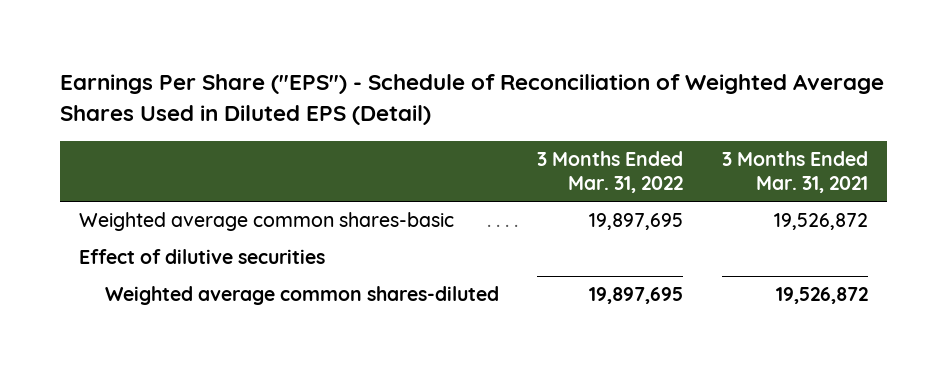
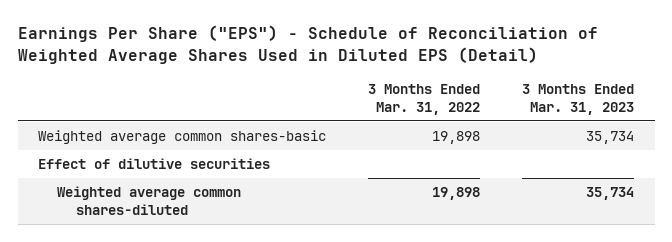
[721,150,868,193] 3 Months Ended Mar. 31, 2021 -> none
none -> [521,84,634,116] 3 Months Ended Mar. 31, 2023
[589,213,684,231] 19,897,695 -> [432,130,481,144] 19,898
[589,287,684,305] 19,897,695 -> [432,186,481,200] 19,898

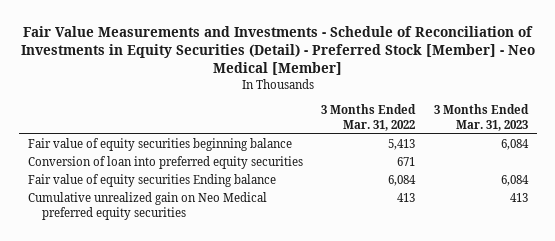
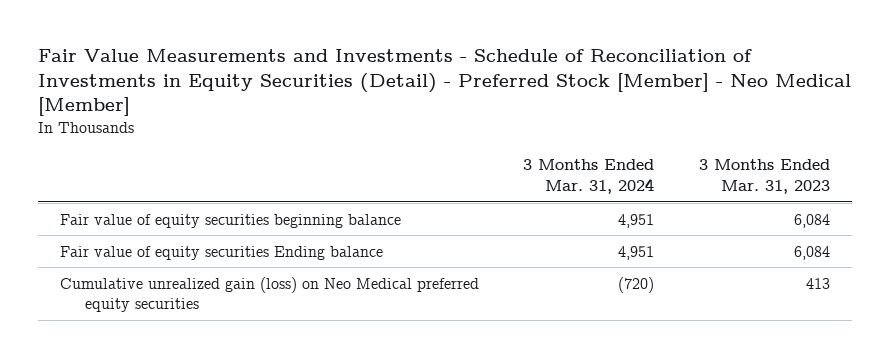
[321,104,417,132] 3 Months Ended Mar. 31, 2022 -> none
none -> [523,159,655,194] 3 Months Ended Mar. 31, 2024
[27,156,303,170] Conversion of loan into preferred equity securities -> none
[27,192,267,221] Cumulative unrealized gain on Neo Medical preferred equity securities -> [59,276,479,313] Cumulative unrealized gain (loss) on Neo Medical preferred equity securities

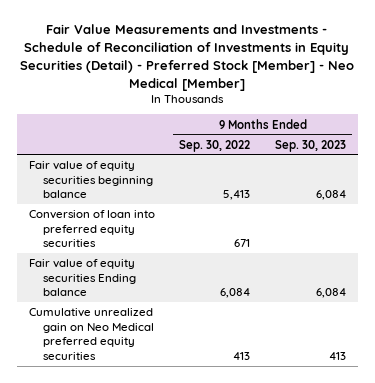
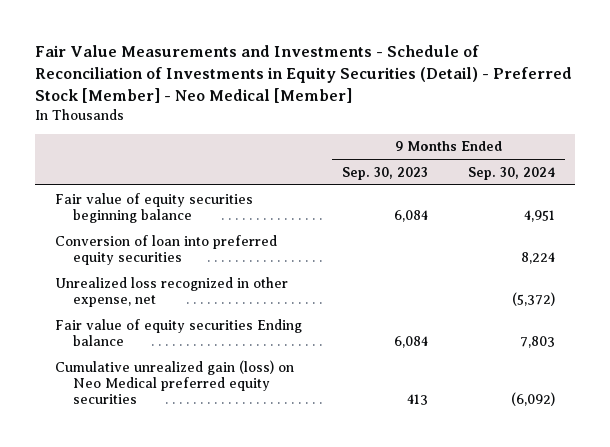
[179,139,251,152] Sep. 30, 2022 -> none
none -> [468,166,556,180] Sep. 30, 2024
none -> [55,276,289,307] Unrealized loss recognized in other expense, net
[28,308,154,360] Cumulative unrealized gain on Neo Medical preferred equity securities -> [55,359,295,405] Cumulative unrealized gain (loss) on Neo Medical preferred equity securities

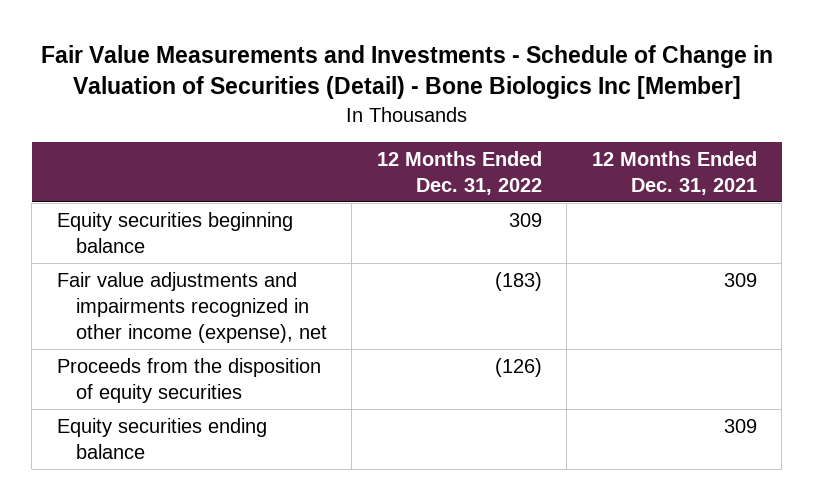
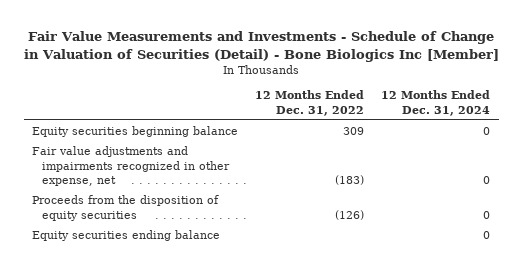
[591,150,757,195] 12 Months Ended Dec. 31, 2021 -> none
none -> [381,90,491,116] 12 Months Ended Dec. 31, 2024
[56,271,327,344] Fair value adjustments and impairments recognized in other income (expense), net -> [32,146,231,187] Fair value adjustments and impairments recognized in other expense, net

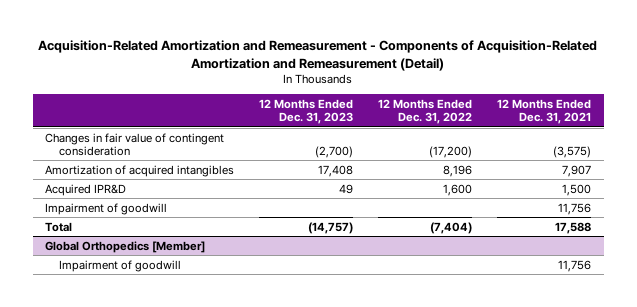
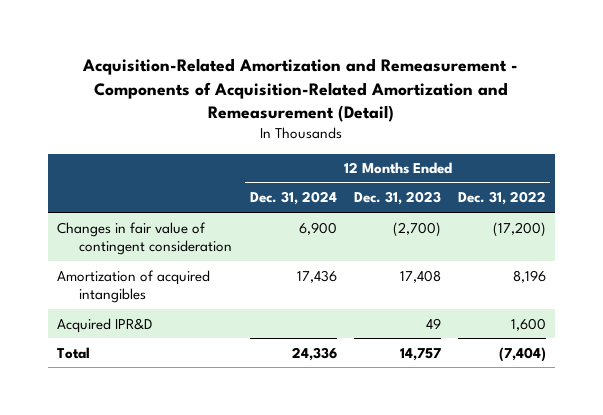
[497,99,592,125] 12 Months Ended Dec. 31, 2021 -> none
none -> [249,191,337,206] Dec. 31, 2024
[45,202,168,215] Impairment of goodwill -> none
[45,240,206,253] Global Orthopedics [Member] -> none
[59,259,182,272] Impairment of goodwill -> none
[308,221,354,234] (14,757) -> [399,347,441,361] 14,757

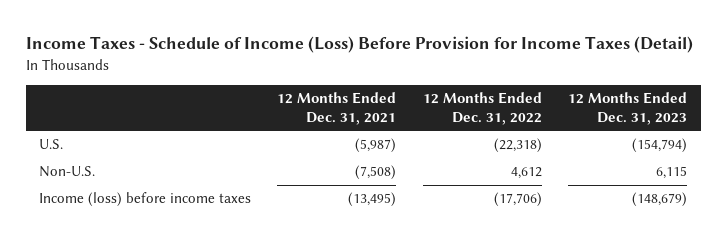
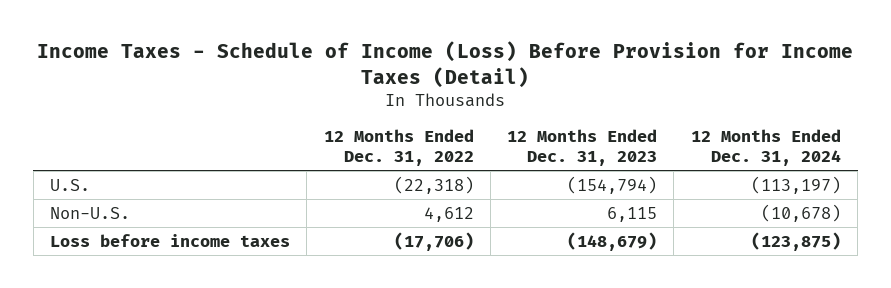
[277,92,397,125] 12 Months Ended Dec. 31, 2021 -> none
none -> [690,129,841,166] 12 Months Ended Dec. 31, 2024
[38,192,251,208] Income (loss) before income taxes -> [49,233,290,247] Loss before income taxes

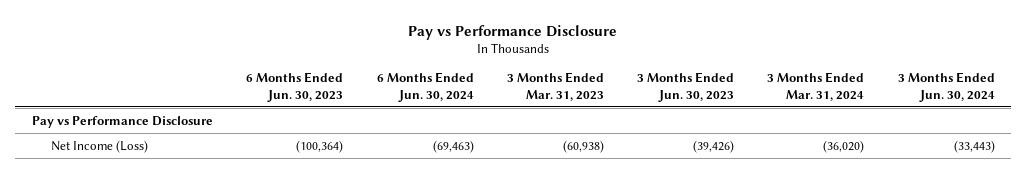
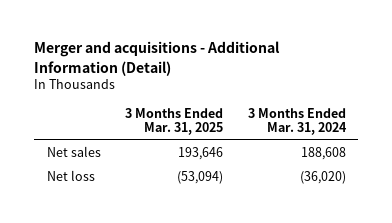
[408,24,618,40] Pay vs Performance Disclosure -> [34,41,281,76] Merger and acquisitions - Additional Information (Detail)
[246,72,344,102] 6 Months Ended Jun. 30, 2023 -> none
[376,72,474,102] 6 Months Ended Jun. 30, 2024 -> none
[506,72,604,101] 3 Months Ended Mar. 31, 2023 -> none
[637,72,735,102] 3 Months Ended Jun. 30, 2023 -> none
[897,72,995,102] 3 Months Ended Jun. 30, 2024 -> none
none -> [125,108,224,136] 3 Months Ended Mar. 31, 2025
[32,115,214,128] Pay vs Performance Disclosure -> none
none -> [46,146,101,158] Net sales
[51,139,149,153] Net Income (Loss) -> [46,170,95,182] Net loss

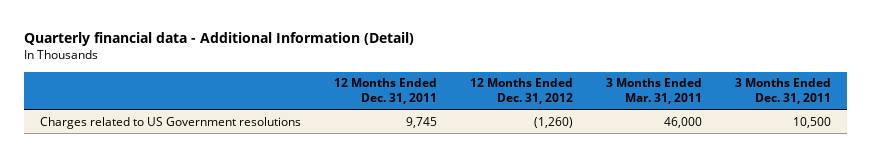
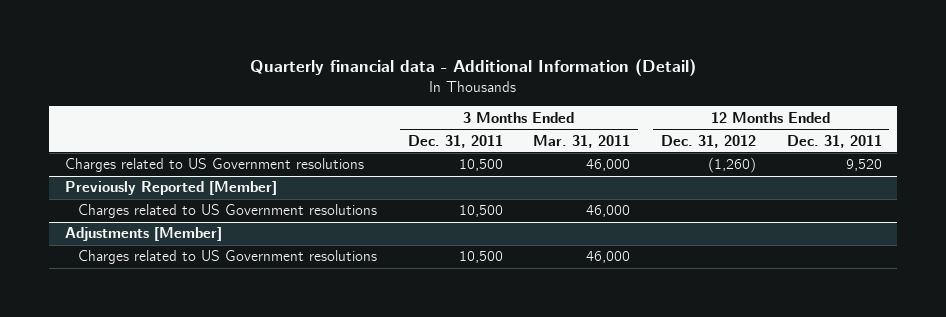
[406,116,438,128] 9,745 -> [845,159,882,172] 9,520
none -> [64,181,277,196] Previously Reported [Member]
none -> [78,204,378,219] Charges related to US Government resolutions
none -> [64,227,222,242] Adjustments [Member]
none -> [78,250,378,265] Charges related to US Government resolutions

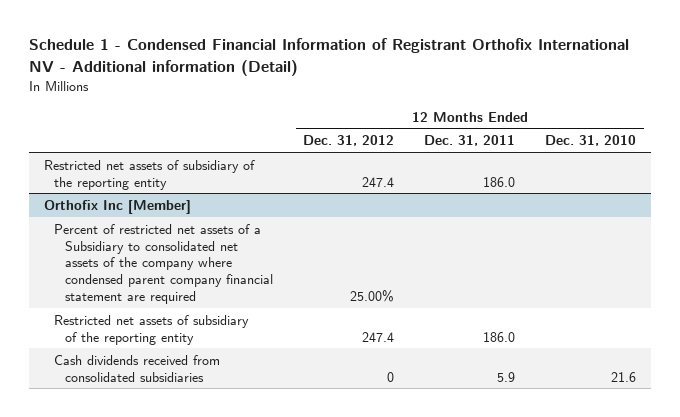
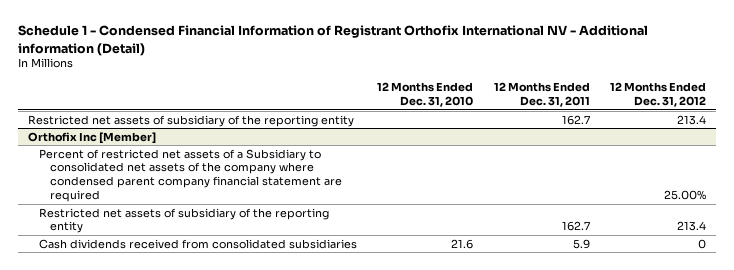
[362,176,395,187] 247.4 -> [676,114,706,125] 213.4
[483,176,516,187] 186.0 -> [561,114,590,125] 162.7
[362,331,395,342] 247.4 -> [676,221,706,232] 213.4
[483,331,516,342] 186.0 -> [561,221,590,232] 162.7

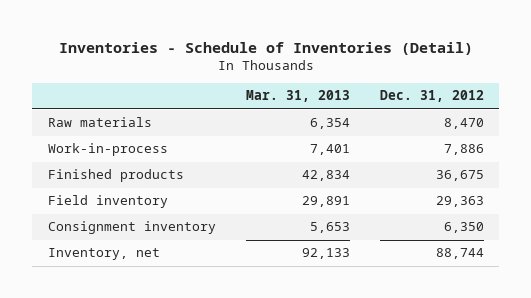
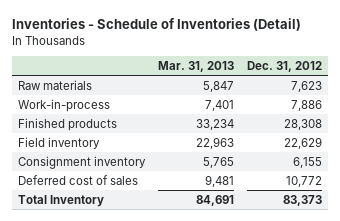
[309,118,350,130] 6,354 -> [202,80,234,92] 5,847
[443,118,484,130] 8,470 -> [290,80,322,92] 7,623
[301,170,350,182] 42,834 -> [195,118,234,130] 33,234
[435,170,484,182] 36,675 -> [283,118,322,130] 28,308
[301,196,350,208] 29,891 -> [195,136,234,149] 22,963
[435,196,484,208] 29,363 -> [283,136,322,149] 22,629
[309,222,350,234] 5,653 -> [202,156,234,168] 5,765
[443,222,484,234] 6,350 -> [292,156,322,168] 6,155
none -> [18,174,139,185] Deferred cost of sales
[47,248,160,261] Inventory, net -> [18,194,105,207] Total Inventory
[301,248,350,260] 92,133 -> [195,194,234,206] 84,691
[435,248,484,260] 88,744 -> [282,194,322,206] 83,373

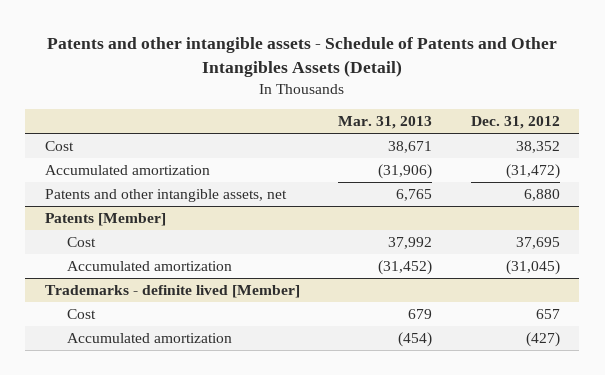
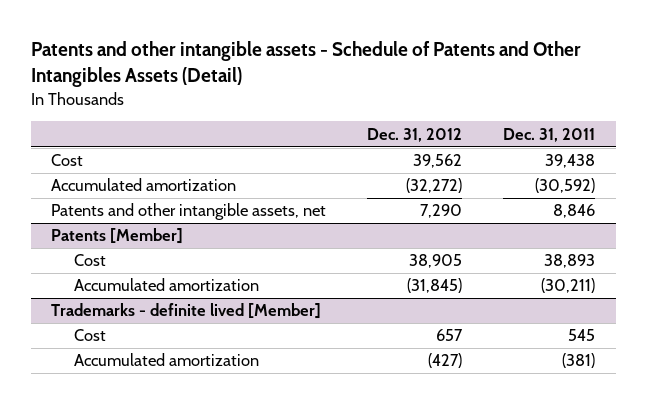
[338,116,433,130] Mar. 31, 2013 -> none
none -> [503,127,596,142] Dec. 31, 2011
[515,140,560,153] 38,352 -> [413,154,463,169] 39,562
[505,163,560,179] (31,472) -> [406,178,463,194] (32,272)
[523,188,560,201] 6,880 -> [420,204,463,219] 7,290
[515,236,560,249] 37,695 -> [409,254,463,269] 38,905
[505,259,560,275] (31,045) -> [407,278,463,294] (31,845)

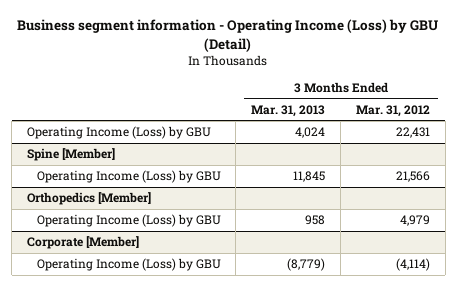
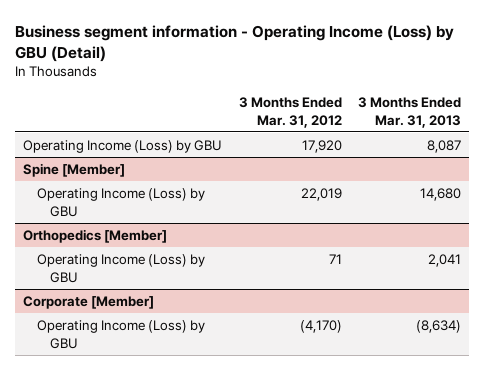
[295,127,326,139] 4,024 -> [427,139,462,153] 8,087
[395,127,430,139] 22,431 -> [301,139,342,153] 17,920
[293,171,326,183] 11,845 -> [420,187,462,201] 14,680
[395,171,430,183] 21,566 -> [300,187,342,201] 22,019
[305,215,326,226] 958 -> [428,253,462,267] 2,041
[399,215,430,227] 4,979 -> [328,253,342,264] 71
[287,258,326,272] (8,779) -> [416,319,462,333] (8,634)
[395,258,430,272] (4,114) -> [299,319,342,333] (4,170)

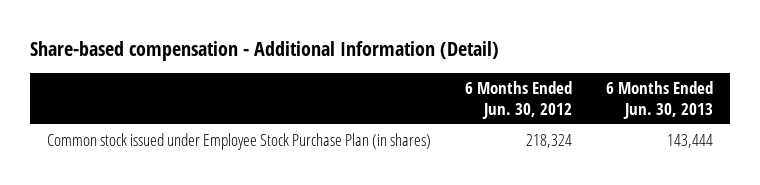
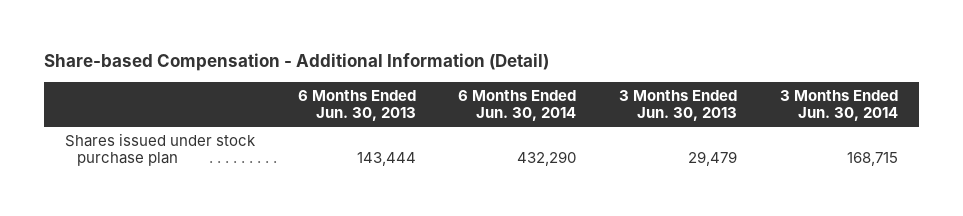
[30,41,500,62] Share-based compensation - Additional Information (Detail) -> [44,53,550,72] Share-based Compensation - Additional Information (Detail)
[464,81,572,119] 6 Months Ended Jun. 30, 2012 -> none
none -> [458,89,577,122] 6 Months Ended Jun. 30, 2014
none -> [619,89,738,122] 3 Months Ended Jun. 30, 2013
none -> [779,89,898,122] 3 Months Ended Jun. 30, 2014
[46,133,431,151] Common stock issued under Employee Stock Purchase Plan (in shares) -> [65,132,257,167] Shares issued under stock purchase plan

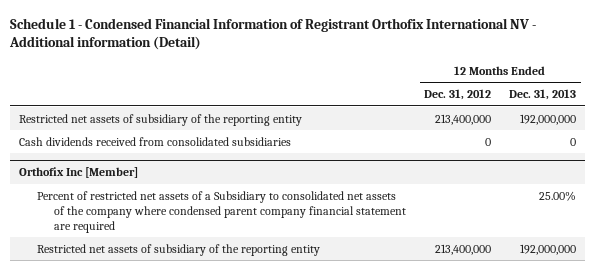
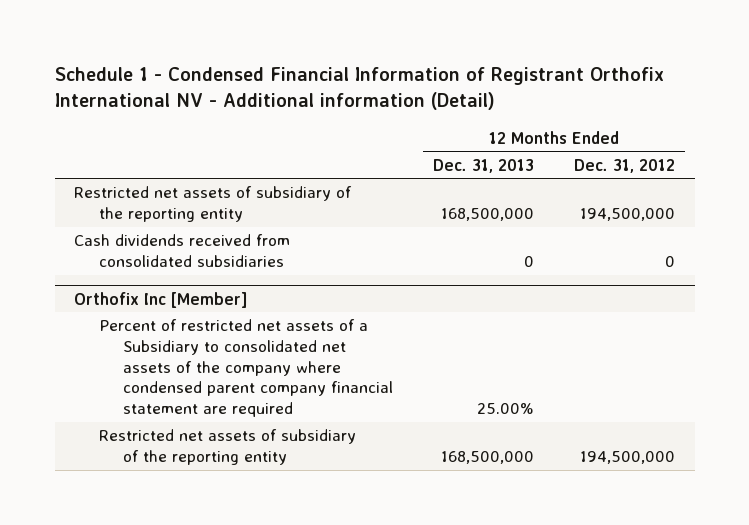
[435,113,492,125] 213,400,000 -> [579,207,675,221] 194,500,000
[520,113,577,125] 192,000,000 -> [441,207,535,221] 168,500,000
[435,243,492,255] 213,400,000 -> [579,450,675,464] 194,500,000
[520,243,577,255] 192,000,000 -> [441,450,535,464] 168,500,000

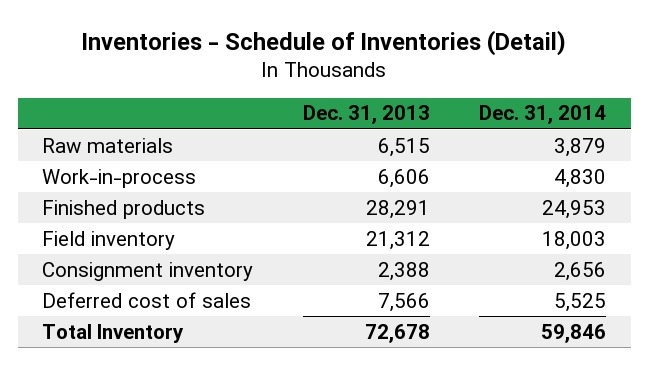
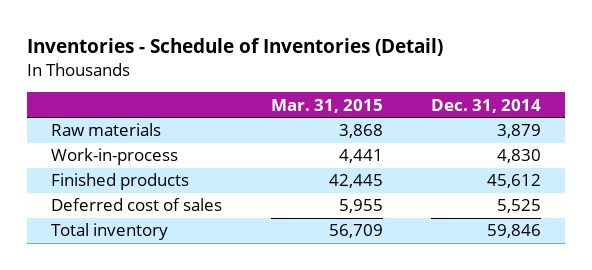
[302,105,430,125] Dec. 31, 2013 -> none
none -> [270,98,383,113] Mar. 31, 2015
[42,230,176,250] Field inventory -> none
[42,261,254,281] Consignment inventory -> none
[541,199,606,219] 24,953 -> [486,174,541,189] 45,612
[42,323,185,343] Total Inventory -> [51,223,169,241] Total inventory

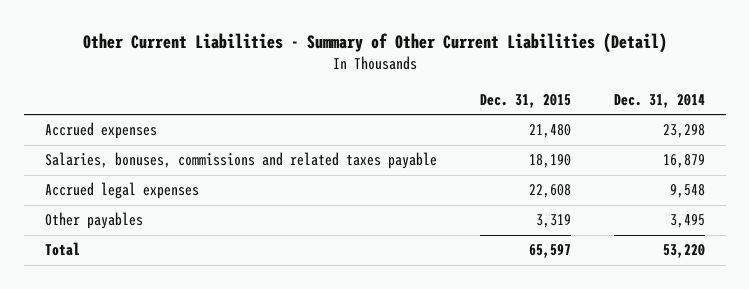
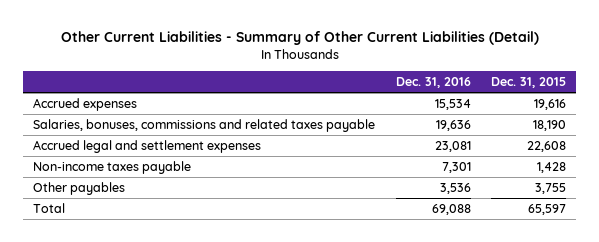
[613,93,705,108] Dec. 31, 2014 -> none
none -> [395,77,471,89] Dec. 31, 2016
[528,124,571,139] 21,480 -> [534,98,567,110] 19,616
[44,182,199,200] Accrued legal expenses -> [33,139,262,153] Accrued legal and settlement expenses
none -> [33,160,192,174] Non-income taxes payable
[535,214,571,229] 3,319 -> [535,182,567,194] 3,755

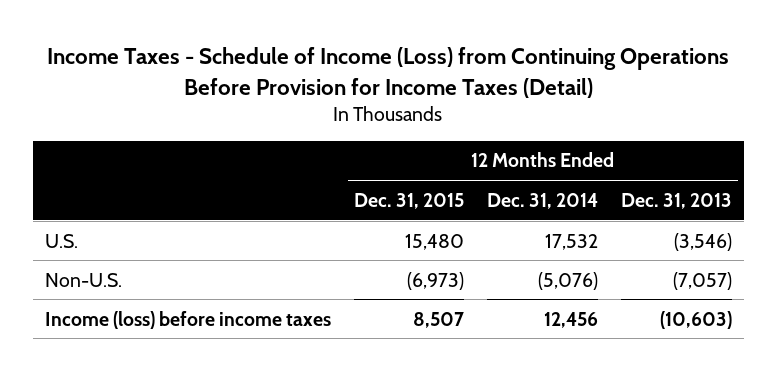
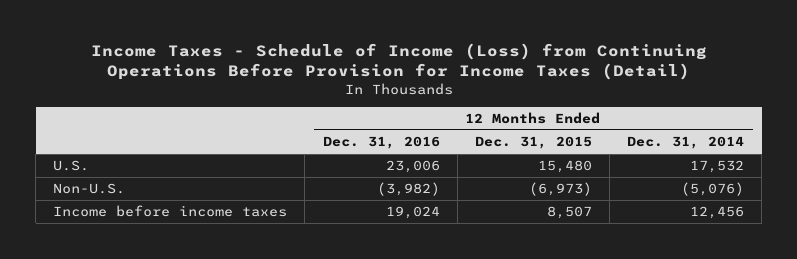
[621,192,733,209] Dec. 31, 2013 -> none
none -> [322,135,440,149] Dec. 31, 2016
[44,310,331,329] Income (loss) before income taxes -> [53,205,288,218] Income before income taxes

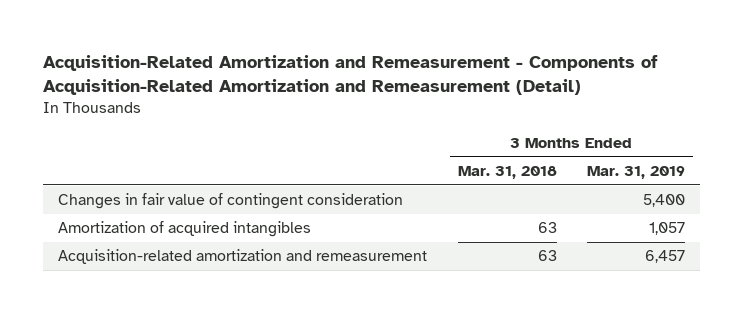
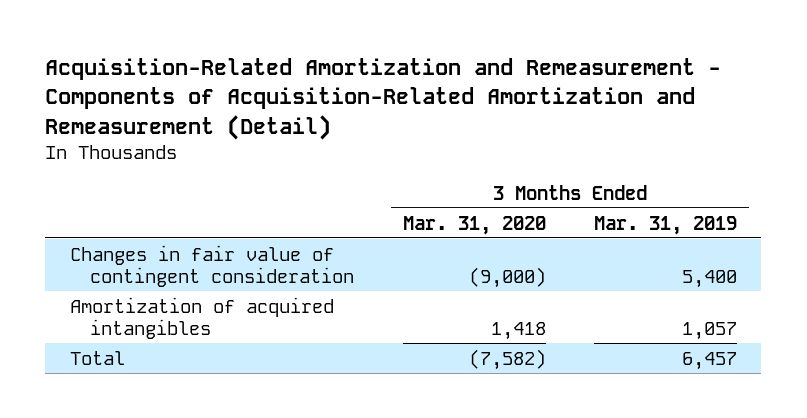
[457,166,557,180] Mar. 31, 2018 -> none
none -> [402,215,546,235] Mar. 31, 2020
[58,249,428,265] Acquisition-related amortization and remeasurement -> [69,350,125,365] Total

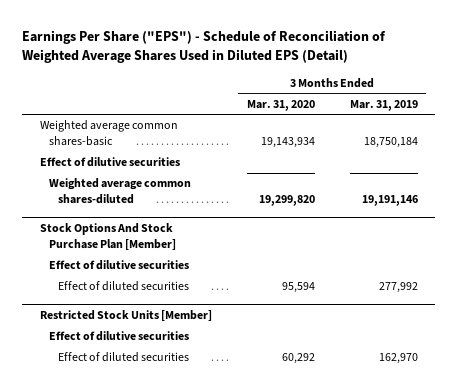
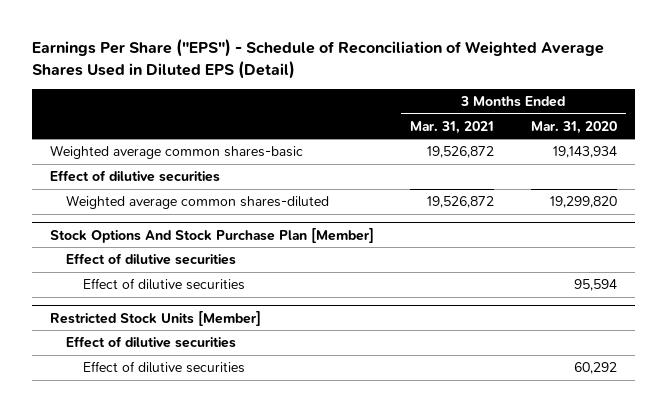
[349,99,418,111] Mar. 31, 2019 -> none
none -> [410,120,495,134] Mar. 31, 2021
[57,281,189,292] Effect of diluted securities -> [82,278,245,291] Effect of dilutive securities
[57,352,189,363] Effect of diluted securities -> [82,361,245,374] Effect of dilutive securities

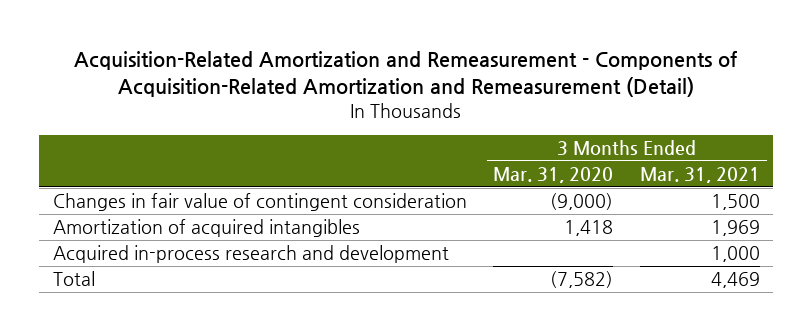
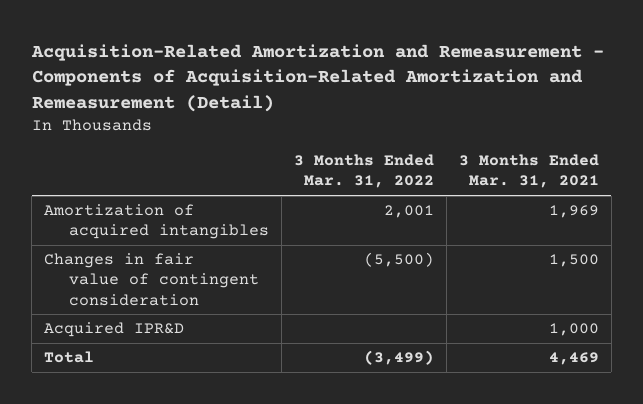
[493,166,614,183] Mar. 31, 2020 -> none
none -> [293,154,434,189] 3 Months Ended Mar. 31, 2022
[52,193,467,212] Changes in fair value of contingent consideration -> [44,253,259,306] Changes in fair value of contingent consideration
[52,245,449,264] Acquired in-process research and development -> [44,322,185,338] Acquired IPR&D

